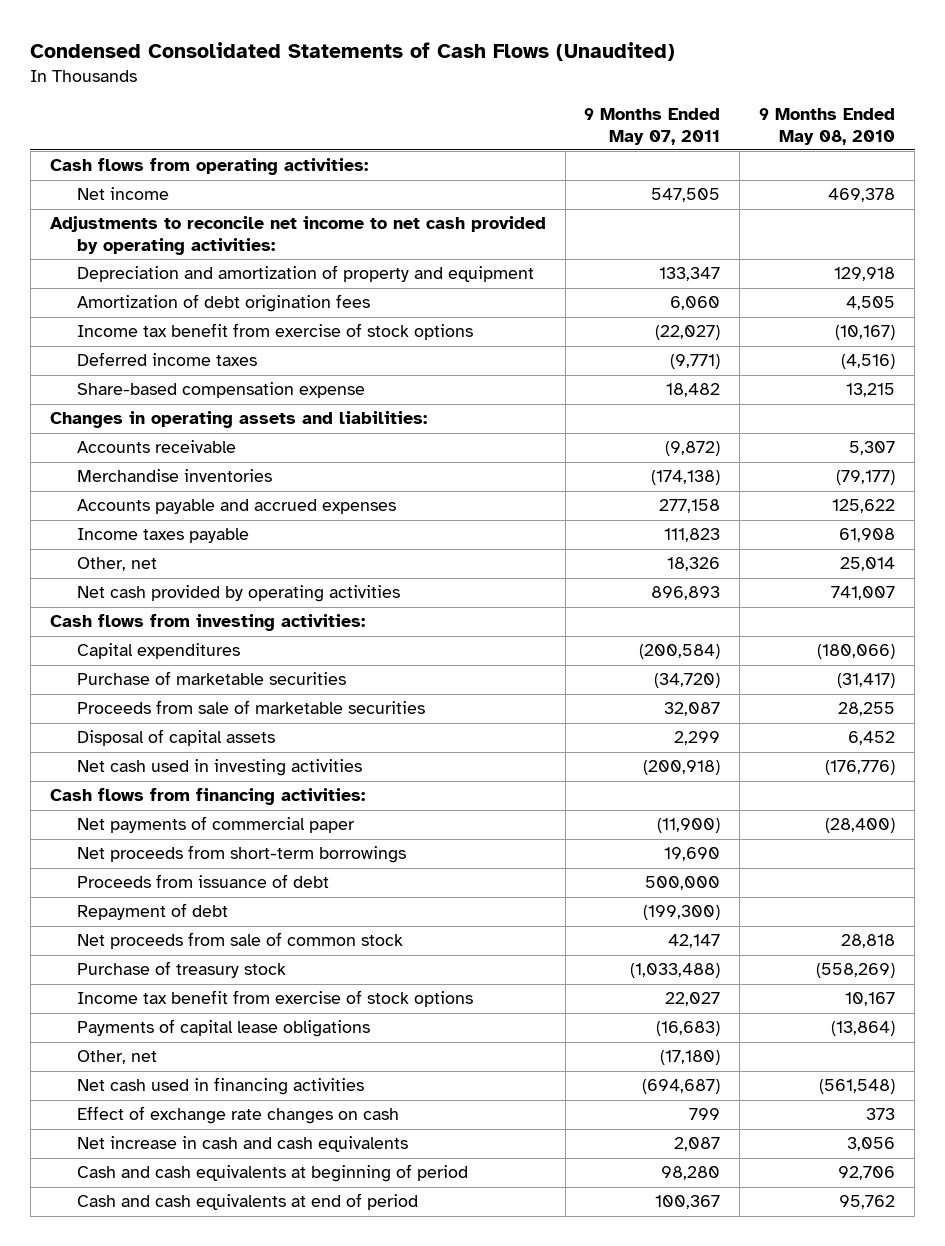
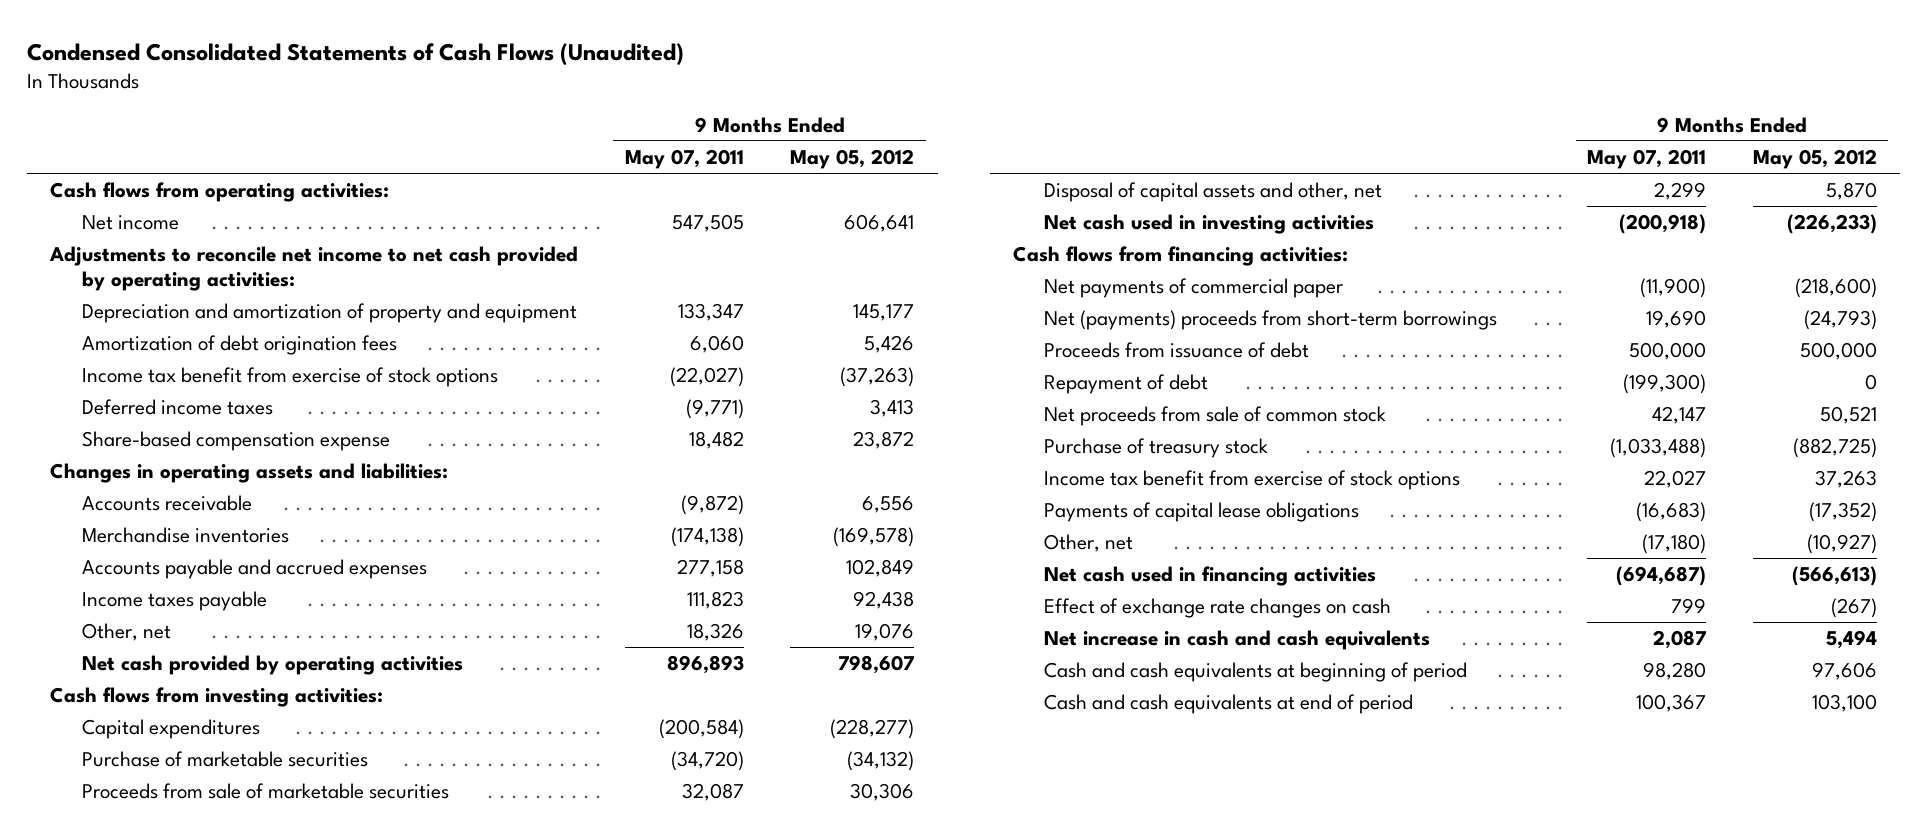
[759,107,896,145] 9 Months Ended May 08, 2010 -> none
none -> [790,148,915,169] May 05, 2012
[77,729,276,747] Disposal of capital assets -> [1043,182,1382,203] Disposal of capital assets and other, net
[77,845,407,864] Net proceeds from short-term borrowings -> [1043,310,1497,331] Net (payments) proceeds from short-term borrowings

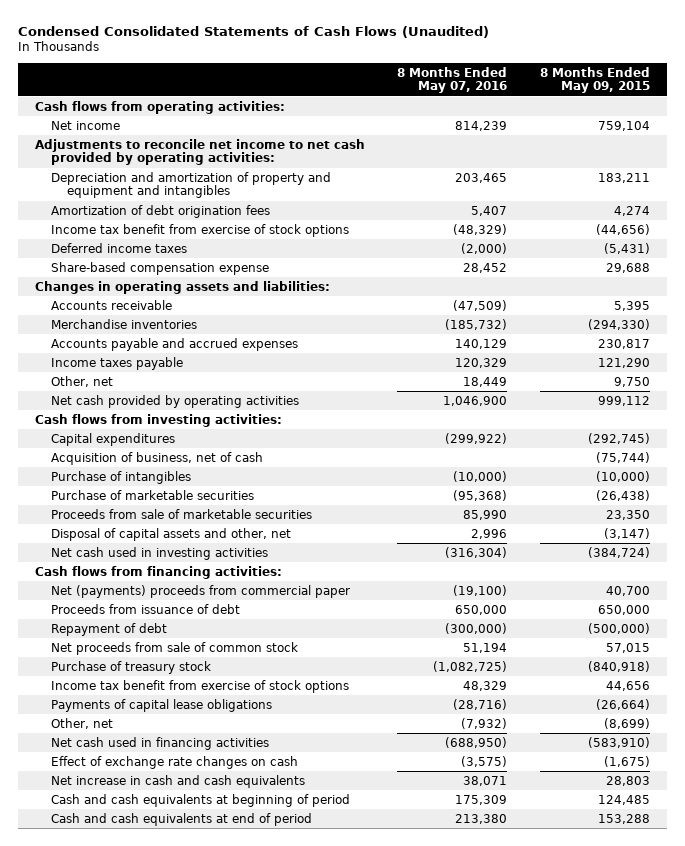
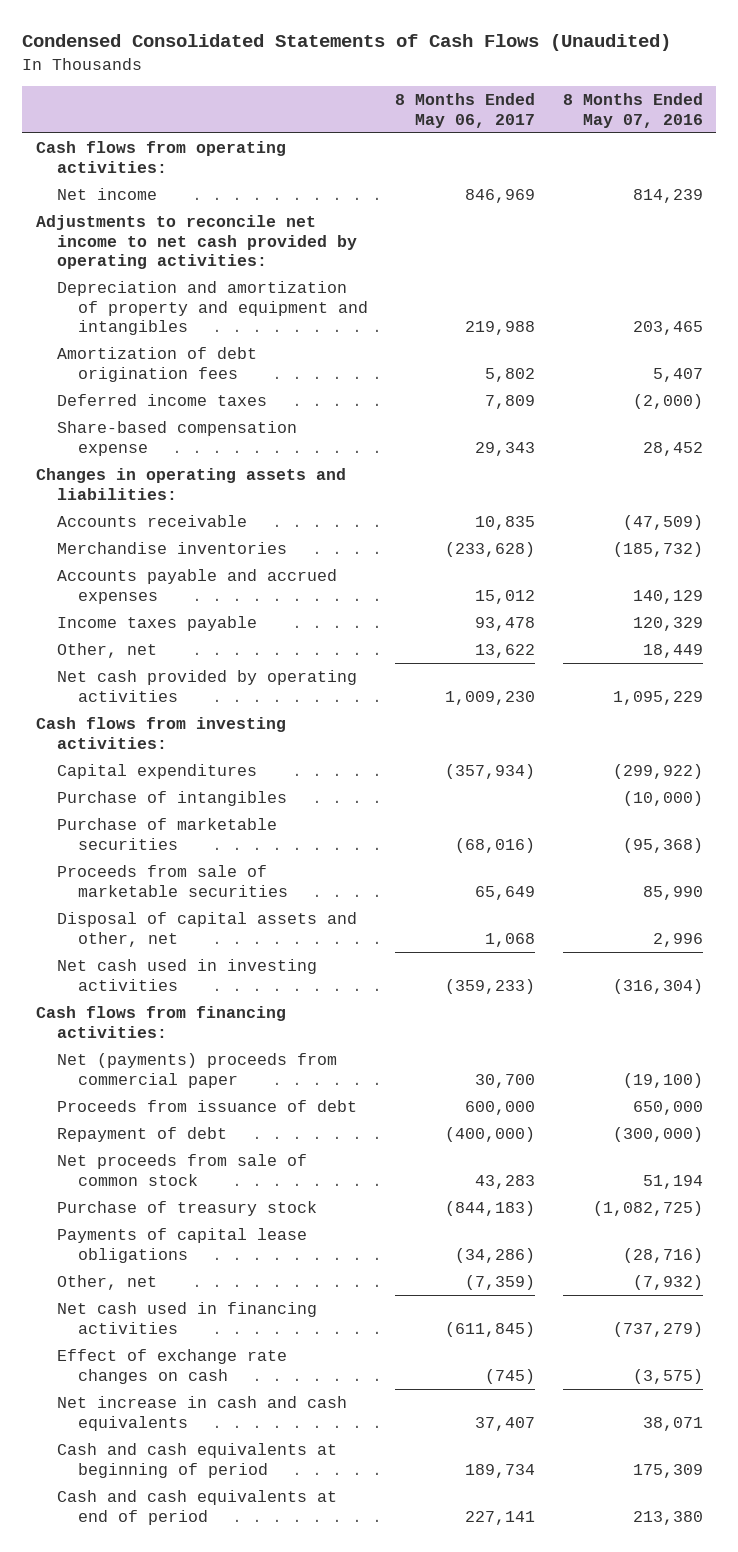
[540,66,651,94] 8 Months Ended May 09, 2015 -> none
none -> [395,92,536,128] 8 Months Ended May 06, 2017
[50,223,349,237] Income tax benefit from exercise of stock options -> none
[443,395,508,406] 1,046,900 -> [612,690,703,705] 1,095,229
[50,451,263,465] Acquisition of business, net of cash -> none
[50,679,349,693] Income tax benefit from exercise of stock options -> none
[445,736,508,748] (688,950) -> [612,1321,703,1337] (737,279)

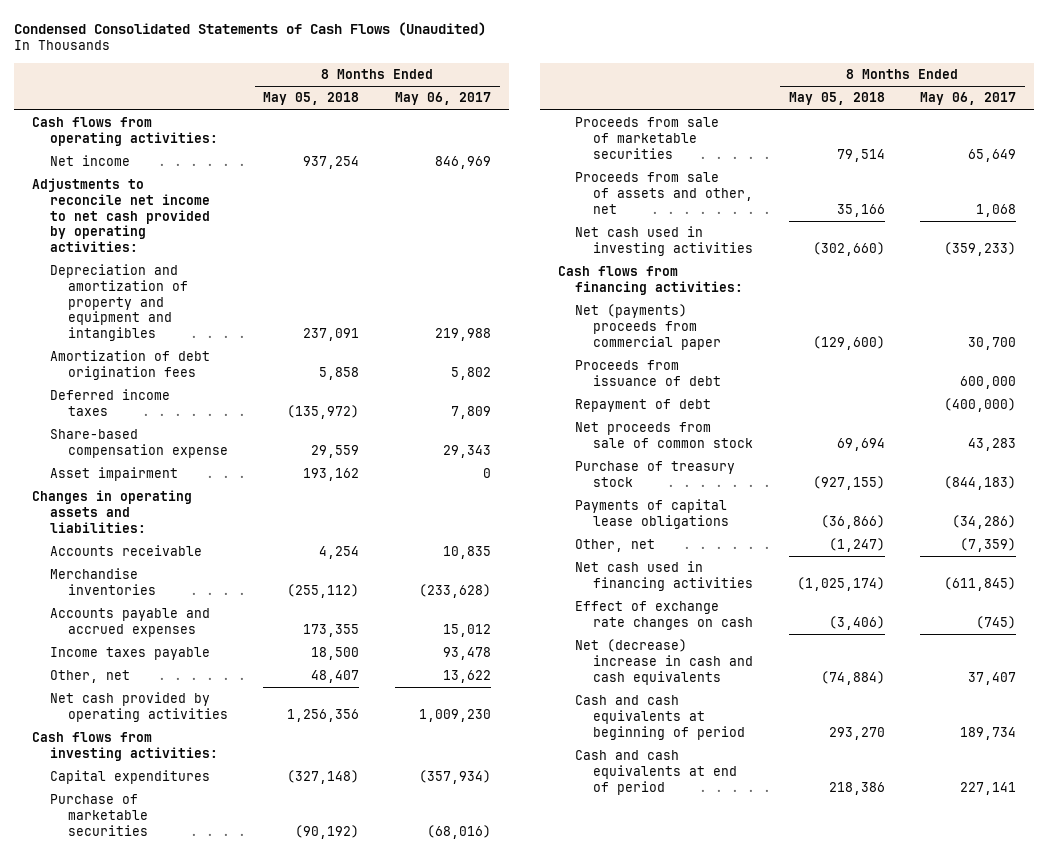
[562,92,703,128] 8 Months Ended May 07, 2016 -> none
none -> [263,92,360,106] May 05, 2018
none -> [50,467,179,482] Asset impairment
[56,791,287,807] Purchase of intangibles -> none
[56,912,357,947] Disposal of capital assets and other, net -> [575,172,754,214] Proceeds from sale of assets and other, net
[56,1396,347,1431] Net increase in cash and cash equivalents -> [575,639,754,685] Net (decrease) increase in cash and cash equivalents

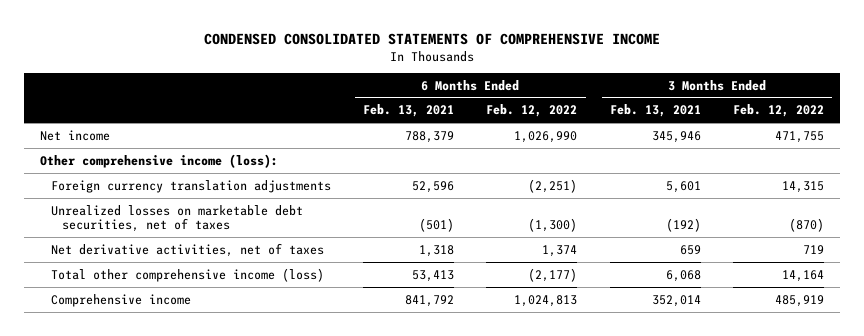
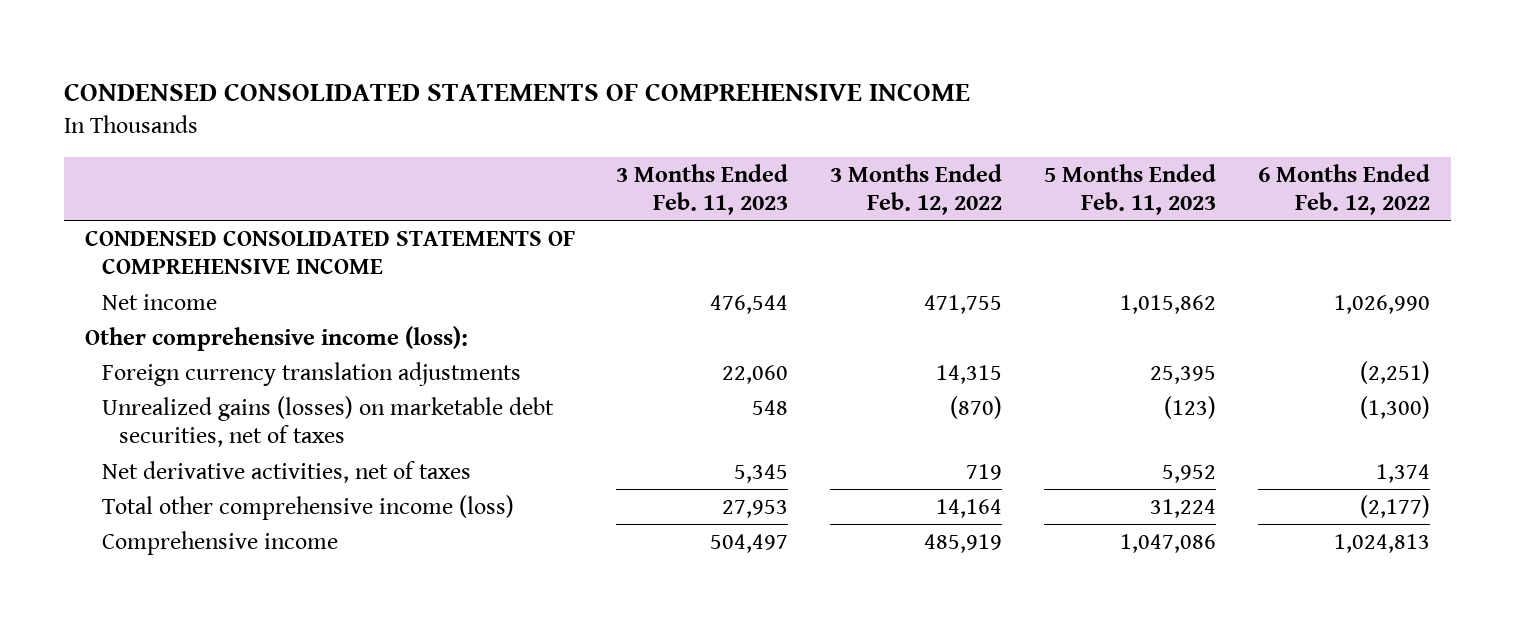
[363,104,455,118] Feb. 13, 2021 -> none
[609,104,701,118] Feb. 13, 2021 -> none
none -> [616,163,789,216] 3 Months Ended Feb. 11, 2023
none -> [1044,163,1217,216] 5 Months Ended Feb. 11, 2023
none -> [84,230,575,275] CONDENSED CONSOLIDATED STATEMENTS OF COMPREHENSIVE INCOME
[51,204,304,233] Unrealized losses on marketable debt securities, net of taxes -> [101,395,554,448] Unrealized gains (losses) on marketable debt securities, net of taxes

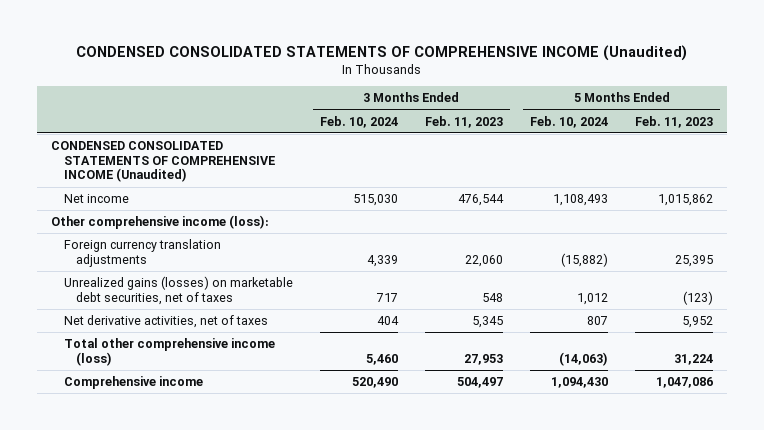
[63,82,970,101] CONDENSED CONSOLIDATED STATEMENTS OF COMPREHENSIVE INCOME -> [75,44,687,61] CONDENSED CONSOLIDATED STATEMENTS OF COMPREHENSIVE INCOME (Unaudited)
[830,163,1003,216] 3 Months Ended Feb. 12, 2022 -> none
[1257,163,1430,216] 6 Months Ended Feb. 12, 2022 -> none
none -> [319,115,398,128] Feb. 10, 2024
none -> [530,115,609,128] Feb. 10, 2024
[84,230,575,275] CONDENSED CONSOLIDATED STATEMENTS OF COMPREHENSIVE INCOME -> [50,141,275,183] CONDENSED CONSOLIDATED STATEMENTS OF COMPREHENSIVE INCOME (Unaudited)

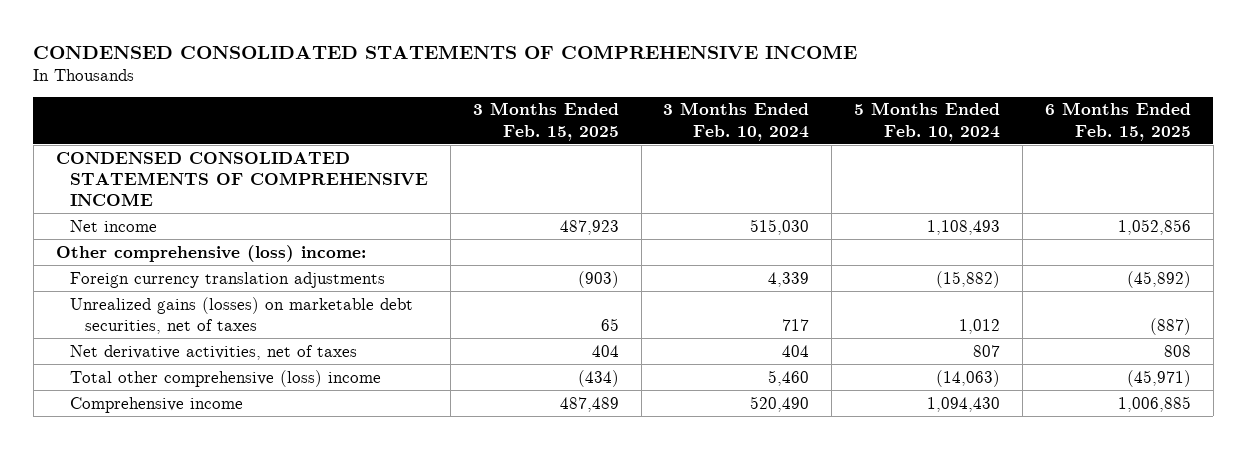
[75,44,687,61] CONDENSED CONSOLIDATED STATEMENTS OF COMPREHENSIVE INCOME (Unaudited) -> [33,44,858,59] CONDENSED CONSOLIDATED STATEMENTS OF COMPREHENSIVE INCOME
[424,115,503,128] Feb. 11, 2023 -> none
[635,115,714,128] Feb. 11, 2023 -> none
none -> [472,102,619,141] 3 Months Ended Feb. 15, 2025
none -> [1044,102,1191,141] 6 Months Ended Feb. 15, 2025
[50,141,275,183] CONDENSED CONSOLIDATED STATEMENTS OF COMPREHENSIVE INCOME (Unaudited) -> [55,151,429,206] CONDENSED CONSOLIDATED STATEMENTS OF COMPREHENSIVE INCOME
[50,215,269,230] Other comprehensive income (loss): -> [55,244,366,262] Other comprehensive (loss) income:
[63,338,275,366] Total other comprehensive income (loss) -> [70,369,382,387] Total other comprehensive (loss) income

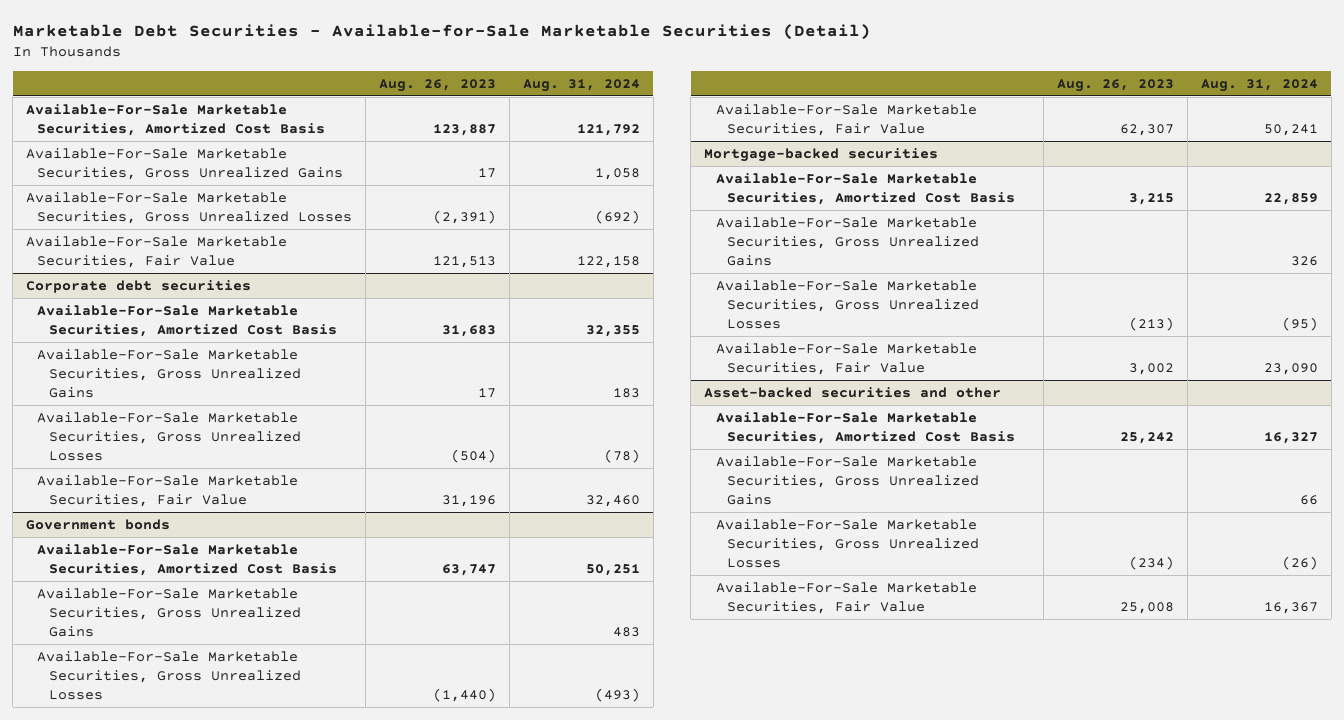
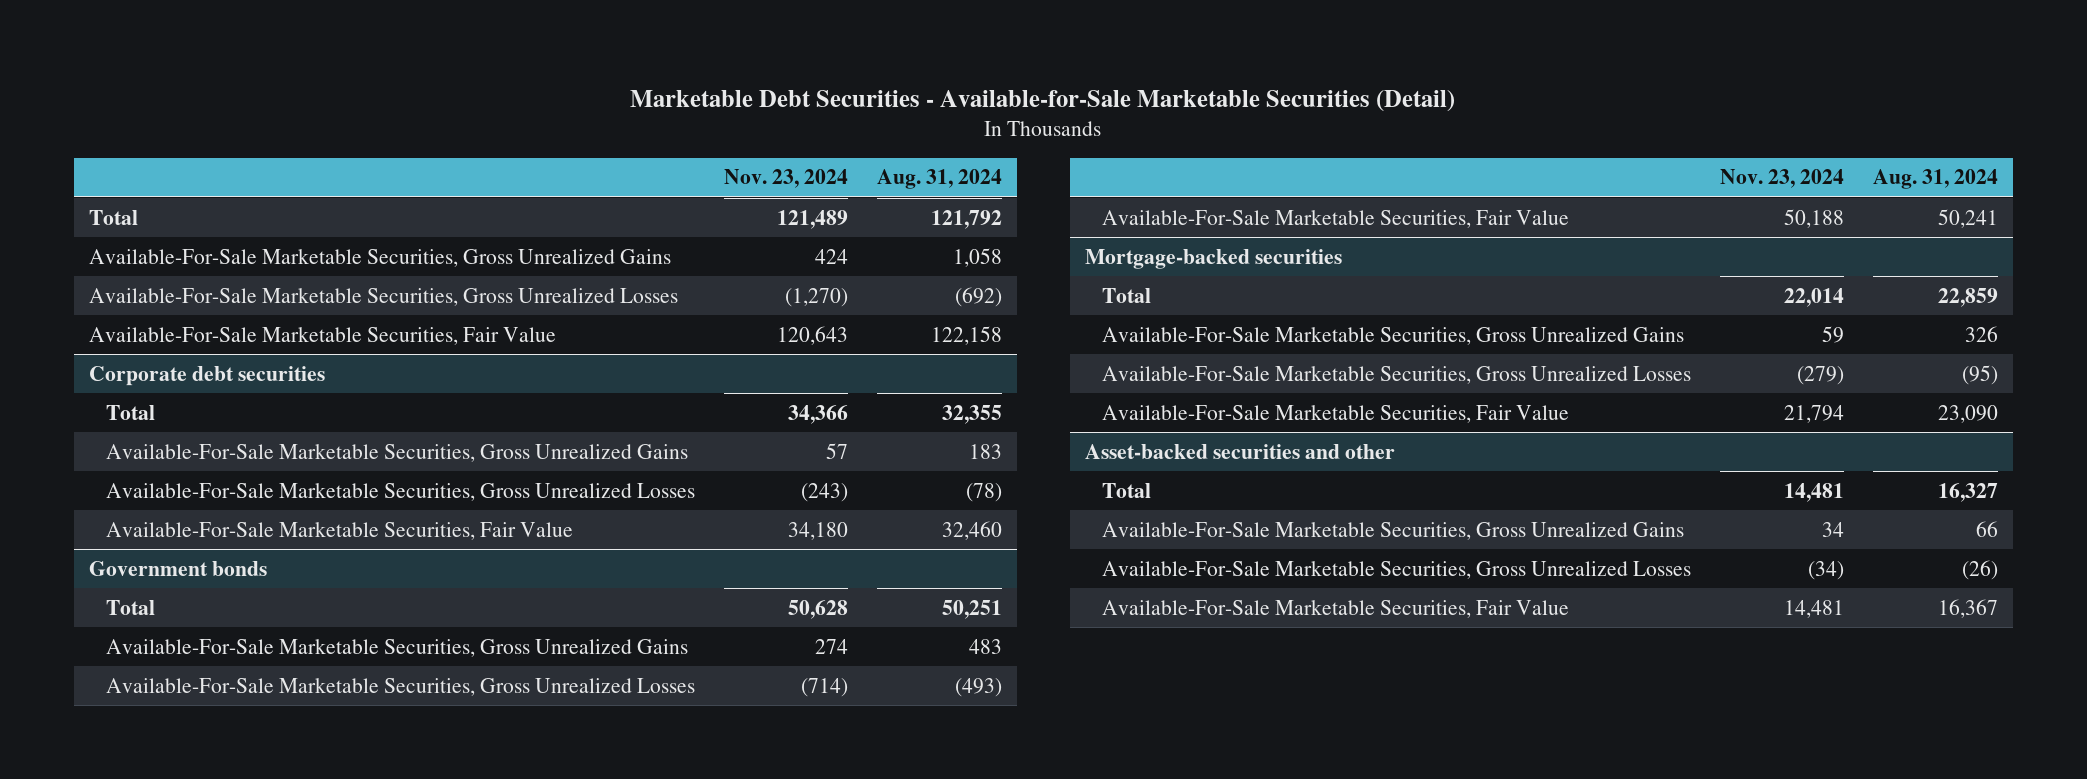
[379,78,497,92] Aug. 26, 2023 -> none
none -> [724,169,849,189] Nov. 23, 2024
[25,103,326,137] Available-For-Sale Marketable Securities, Amortized Cost Basis -> [88,209,138,225] Total
[37,304,338,338] Available-For-Sale Marketable Securities, Amortized Cost Basis -> [106,404,156,420] Total
[37,543,338,577] Available-For-Sale Marketable Securities, Amortized Cost Basis -> [106,599,156,615] Total
[715,172,1016,206] Available-For-Sale Marketable Securities, Amortized Cost Basis -> [1102,287,1152,303] Total
[715,411,1016,445] Available-For-Sale Marketable Securities, Amortized Cost Basis -> [1102,482,1152,498] Total

